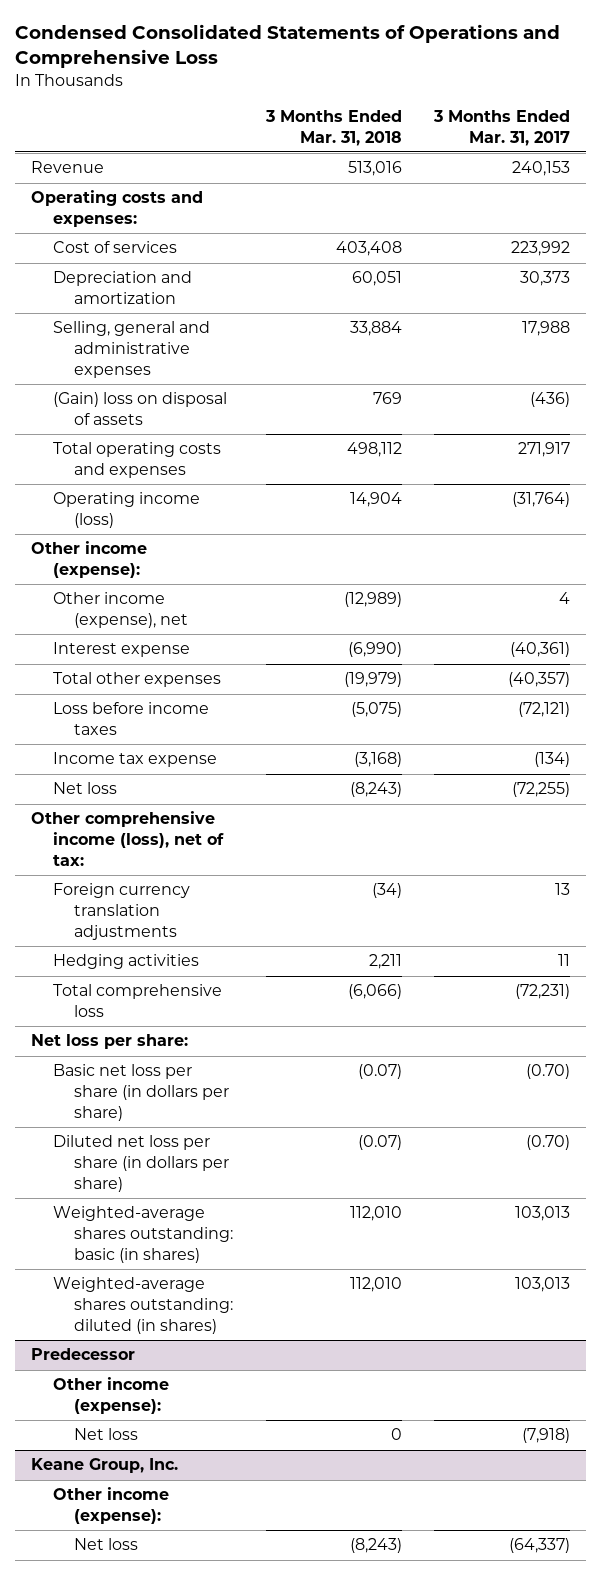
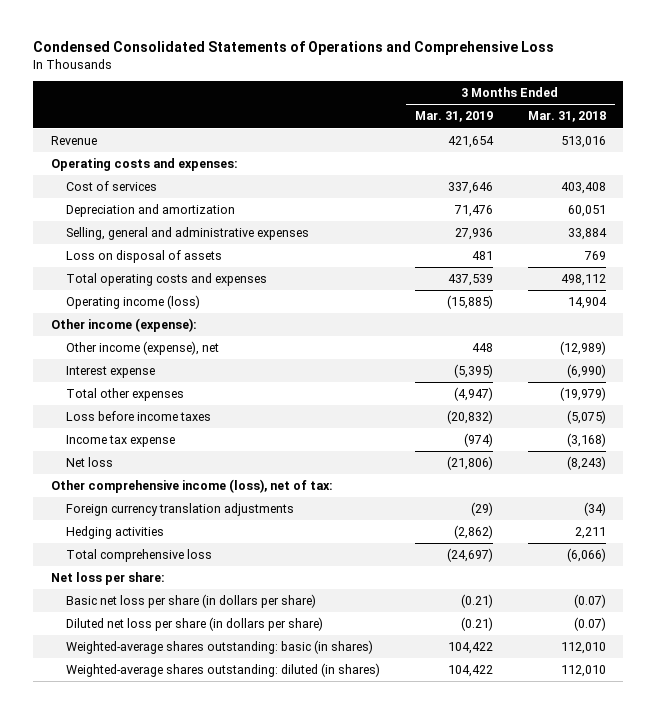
[433,110,571,146] 3 Months Ended Mar. 31, 2017 -> none
none -> [414,111,493,123] Mar. 31, 2019
[52,392,227,426] (Gain) loss on disposal of assets -> [65,250,222,264] Loss on disposal of assets
[30,1348,135,1361] Predecessor -> none
[52,1377,169,1415] Other income (expense): -> none
[74,1428,139,1441] Net loss -> none
[30,1458,178,1474] Keane Group, Inc. -> none
[52,1487,169,1525] Other income (expense): -> none
[74,1538,139,1551] Net loss -> none

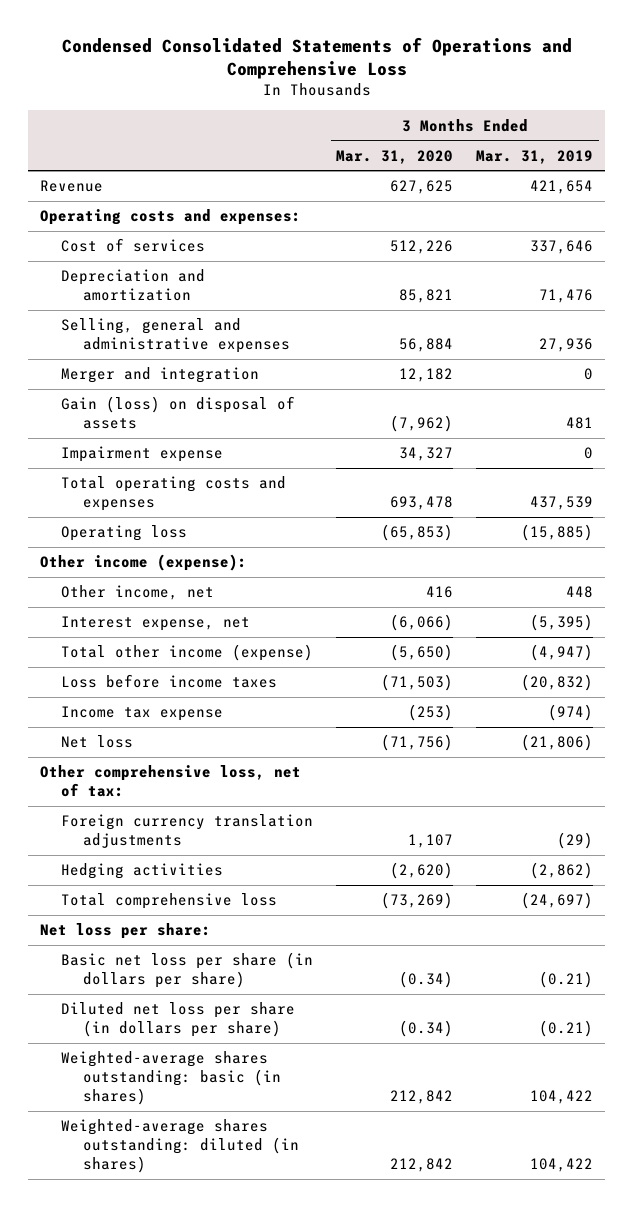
[527,111,606,123] Mar. 31, 2018 -> none
none -> [336,149,454,164] Mar. 31, 2020
none -> [61,367,260,384] Merger and integration
[65,250,222,264] Loss on disposal of assets -> [61,396,296,430] Gain (loss) on disposal of assets
none -> [61,446,224,463] Impairment expense
[65,295,200,310] Operating income (loss) -> [61,525,188,542] Operating loss
[65,341,219,356] Other income (expense), net -> [61,585,215,601] Other income, net
[65,366,155,379] Interest expense -> [61,616,251,632] Interest expense, net
[65,388,184,402] Total other expenses -> [61,644,314,662] Total other income (expense)
[50,479,333,494] Other comprehensive income (loss), net of tax: -> [39,765,301,798] Other comprehensive loss, net of tax:

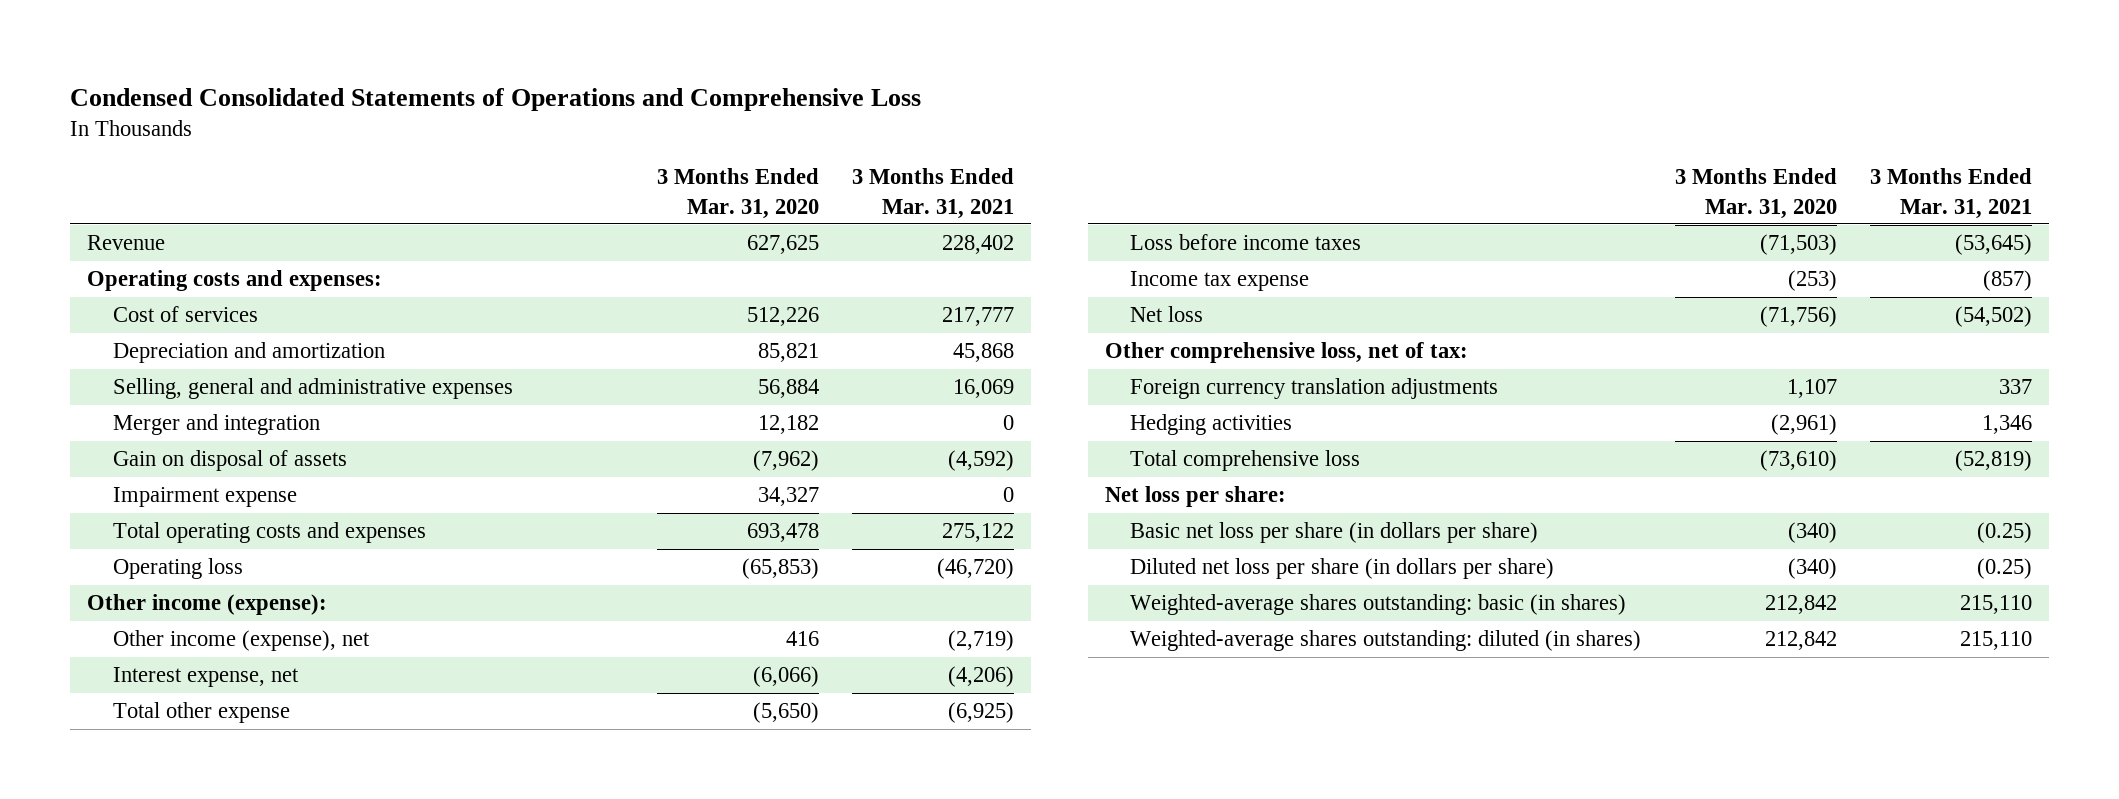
[476,149,594,164] Mar. 31, 2019 -> none
none -> [852,168,1015,219] 3 Months Ended Mar. 31, 2021
[61,396,296,430] Gain (loss) on disposal of assets -> [112,450,347,472] Gain on disposal of assets
[61,585,215,601] Other income, net -> [112,630,370,652] Other income (expense), net
[61,644,314,662] Total other income (expense) -> [112,702,290,724] Total other expense
[390,862,454,880] (2,620) -> [1770,414,1837,436] (2,961)
[381,892,454,910] (73,269) -> [1759,450,1837,472] (73,610)
[399,971,454,989] (0.34) -> [1787,522,1837,544] (340)
[399,1020,454,1038] (0.34) -> [1787,558,1837,580] (340)

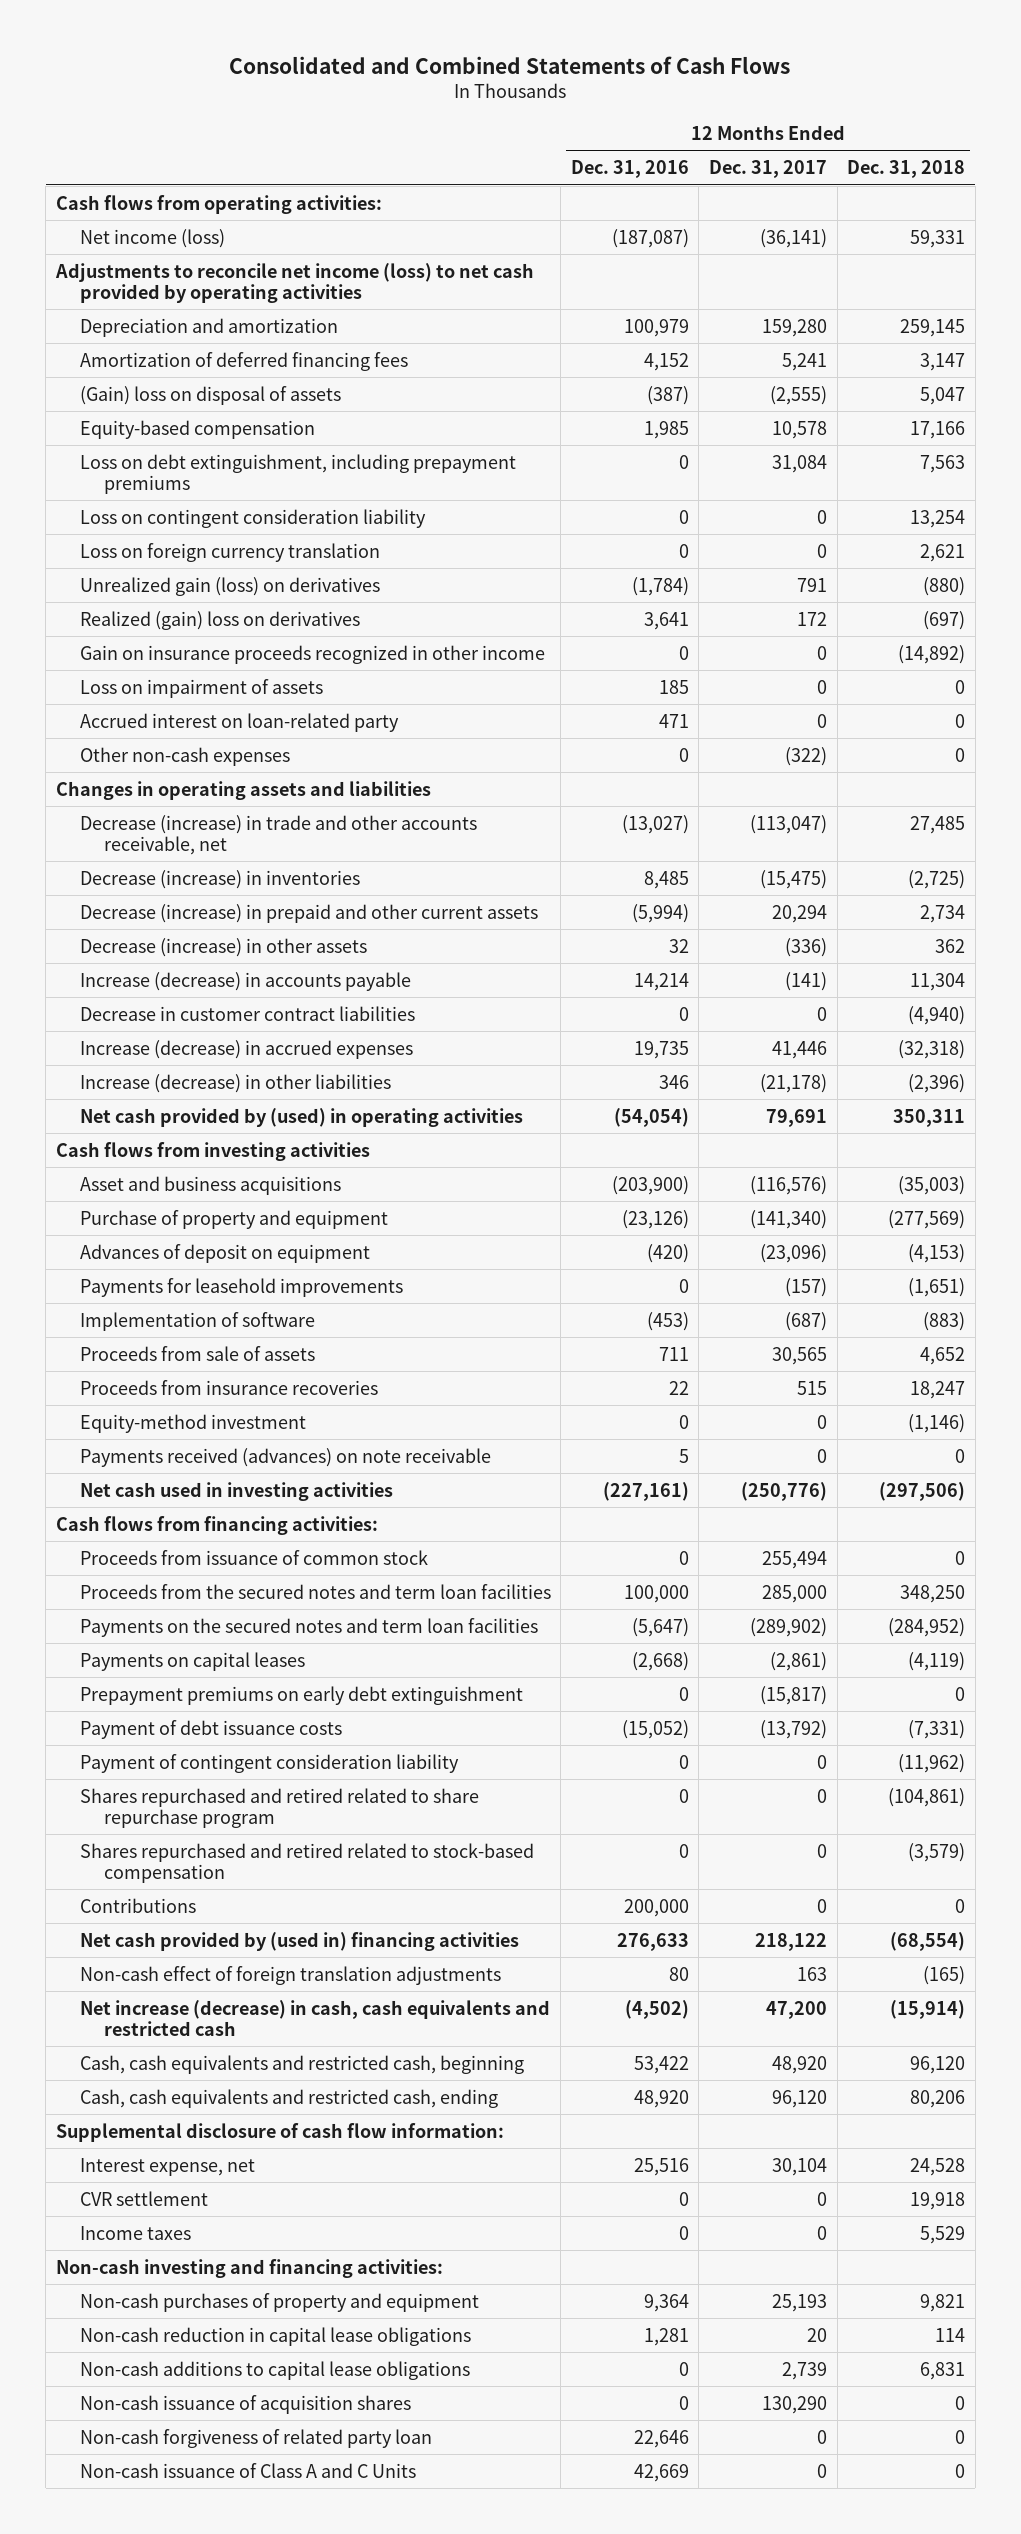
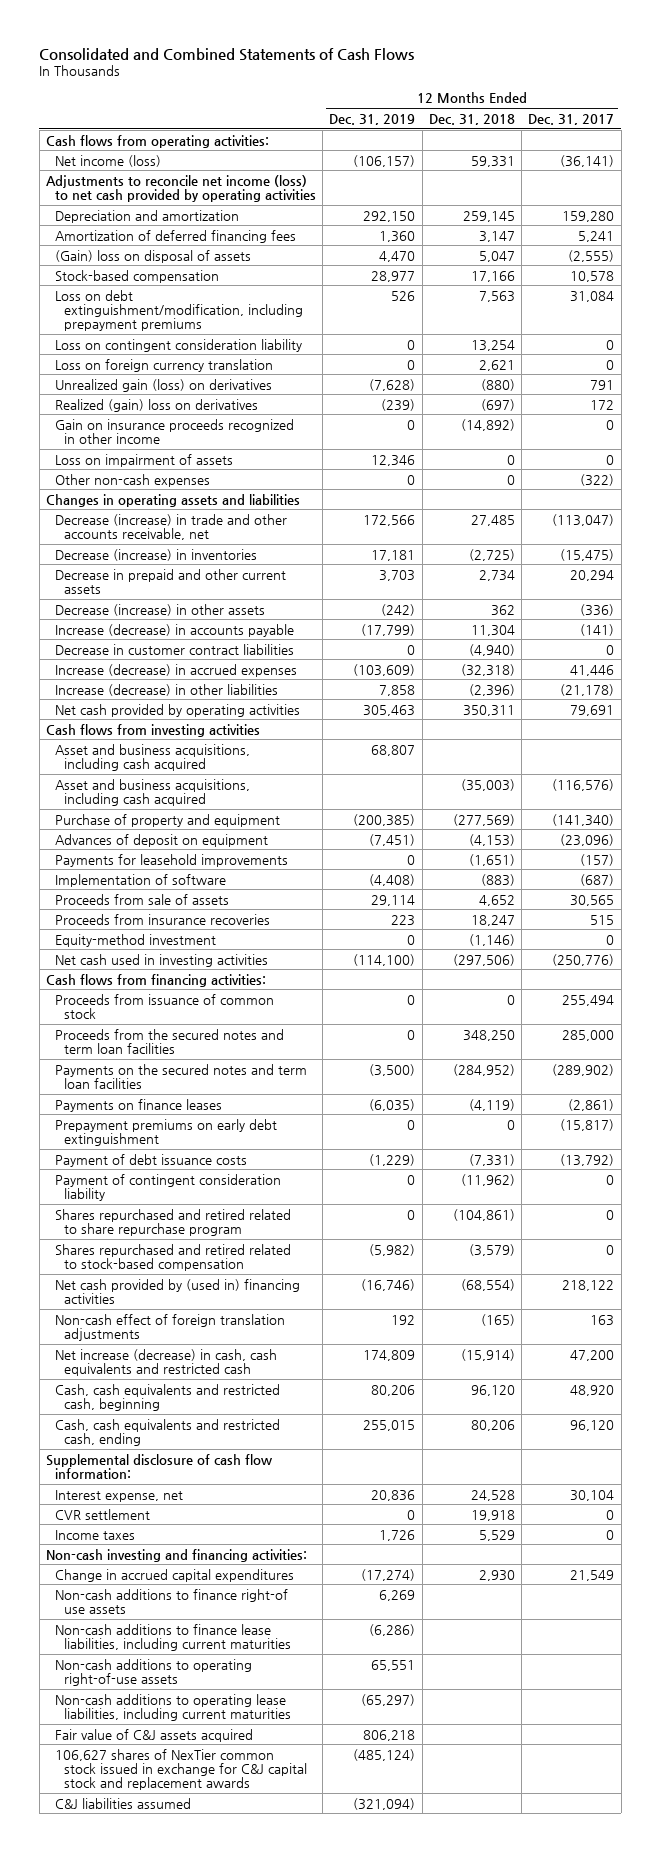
[570,160,689,179] Dec. 31, 2016 -> none
none -> [329,113,416,125] Dec. 31, 2019
[79,419,315,439] Equity-based compensation -> [54,269,219,283] Stock-based compensation
[79,453,516,494] Loss on debt extinguishment, including prepayment premiums -> [54,289,303,332] Loss on debt extinguishment/modification, including prepayment premiums
[79,712,399,732] Accrued interest on loan-related party -> none
[79,903,538,923] Decrease (increase) in prepaid and other current assets -> [54,568,286,595] Decrease in prepaid and other current assets
[79,1107,523,1127] Net cash provided by (used) in operating activities -> [54,703,300,717] Net cash provided by operating activities
none -> [54,743,250,772] Asset and business acquisitions, including cash acquired
[79,1175,341,1195] Asset and business acquisitions -> [54,778,250,807] Asset and business acquisitions, including cash acquired
[79,1447,491,1467] Payments received (advances) on note receivable -> none
[79,1651,305,1671] Payments on capital leases -> [54,1098,222,1112] Payments on finance leases
[79,1897,196,1913] Contributions -> none
[79,2292,479,2312] Non-cash purchases of property and equipment -> none
[79,2326,471,2346] Non-cash reduction in capital lease obligations -> none
[79,2360,470,2380] Non-cash additions to capital lease obligations -> none
[79,2394,411,2414] Non-cash issuance of acquisition shares -> none
[79,2428,432,2448] Non-cash forgiveness of related party loan -> none
[79,2462,416,2478] Non-cash issuance of Class A and C Units -> none
none -> [54,1568,294,1582] Change in accrued capital expenditures
none -> [54,1588,288,1615] Non-cash additions to finance right-of use assets
none -> [54,1623,291,1652] Non-cash additions to finance lease liabilities, including current maturities
none -> [54,1658,252,1687] Non-cash additions to operating right-of-use assets
none -> [54,1693,291,1722] Non-cash additions to operating lease liabilities, including current maturities
none -> [54,1728,253,1742] Fair value of C&J assets acquired
none -> [54,1748,307,1791] 106,627 shares of NexTier common stock issued in exchange for C&J capital stock and replacement awards
none -> [54,1797,191,1809] C&J liabilities assumed

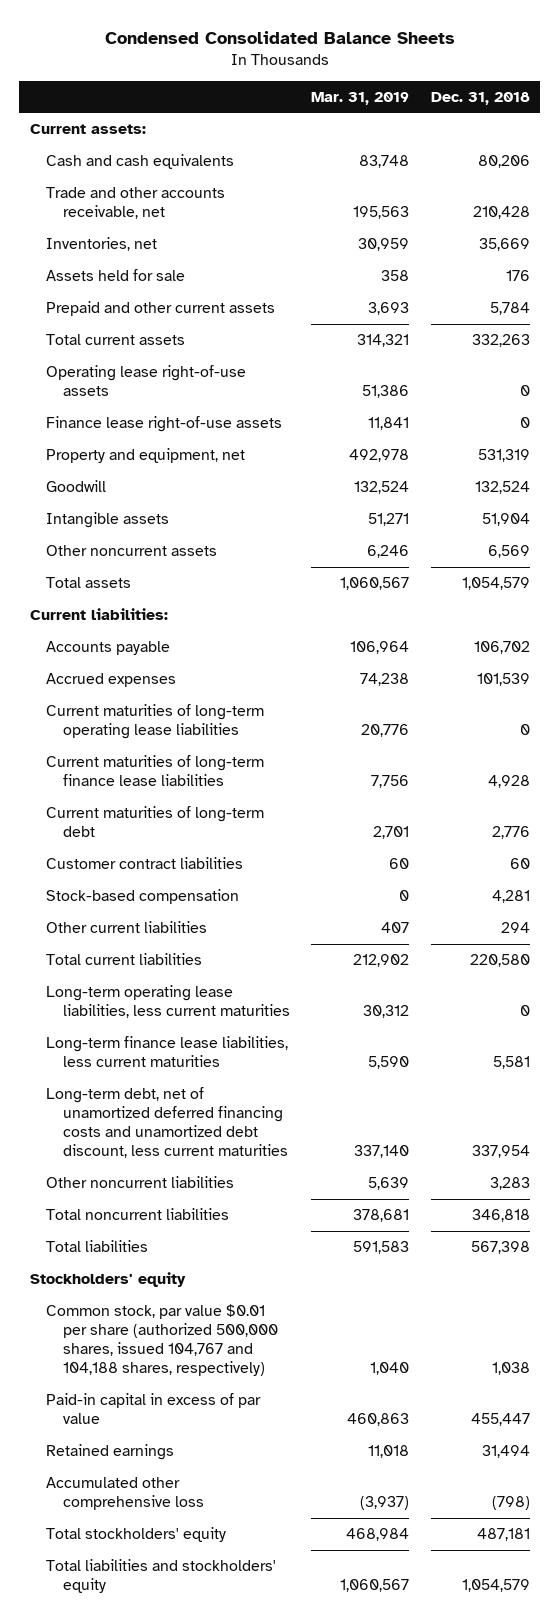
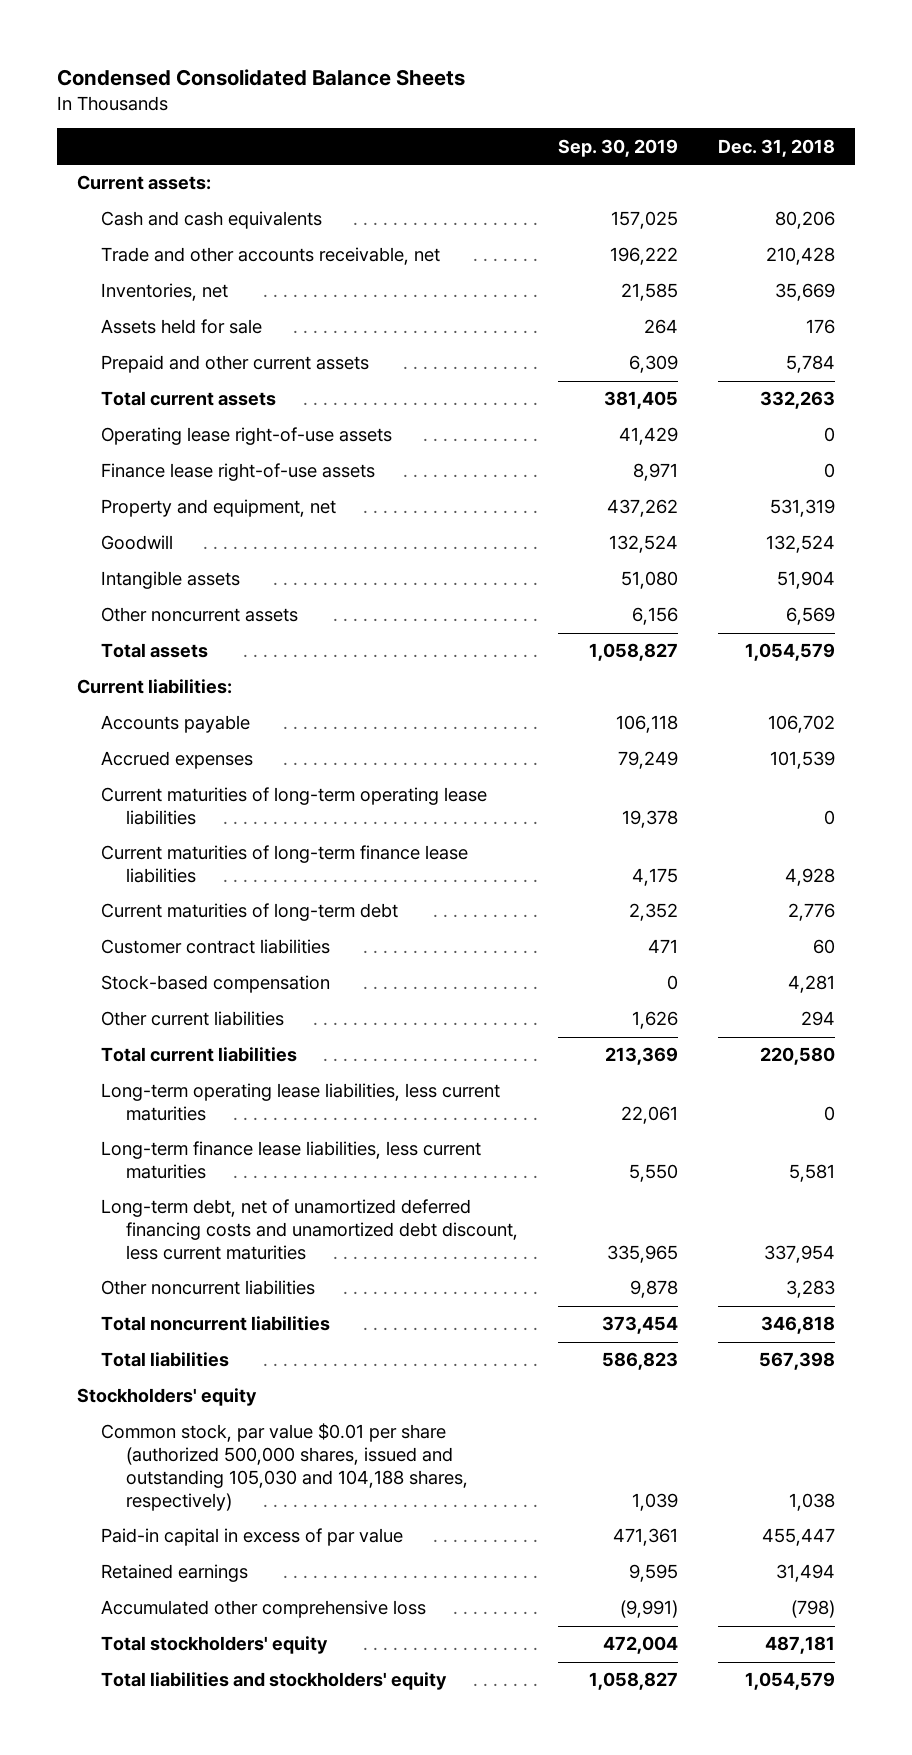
[311,92,410,106] Mar. 31, 2019 -> none
none -> [557,138,678,157] Sep. 30, 2019
[46,1304,278,1377] Common stock, par value $0.01 per share (authorized 500,000 shares, issued 104,767 and 104,188 shares, respectively) -> [101,1423,469,1512] Common stock, par value $0.01 per share (authorized 500,000 shares, issued and outstanding 105,030 and 104,188 shares, respectively)

